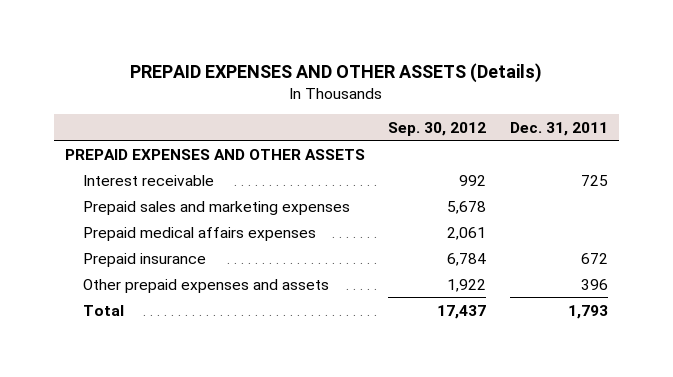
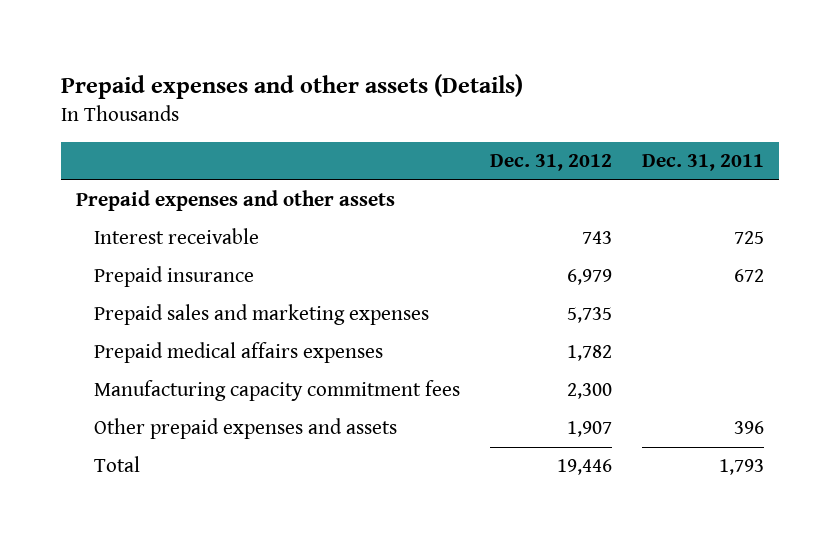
[130,62,543,83] PREPAID EXPENSES AND OTHER ASSETS (Details) -> [61,74,524,100] Prepaid expenses and other assets (Details)
[388,121,487,136] Sep. 30, 2012 -> none
none -> [489,153,612,171] Dec. 31, 2012
[65,148,366,160] PREPAID EXPENSES AND OTHER ASSETS -> [76,190,396,212] Prepaid expenses and other assets
[82,252,206,267] Prepaid insurance -> [93,266,254,288] Prepaid insurance
none -> [93,380,460,402] Manufacturing capacity commitment fees

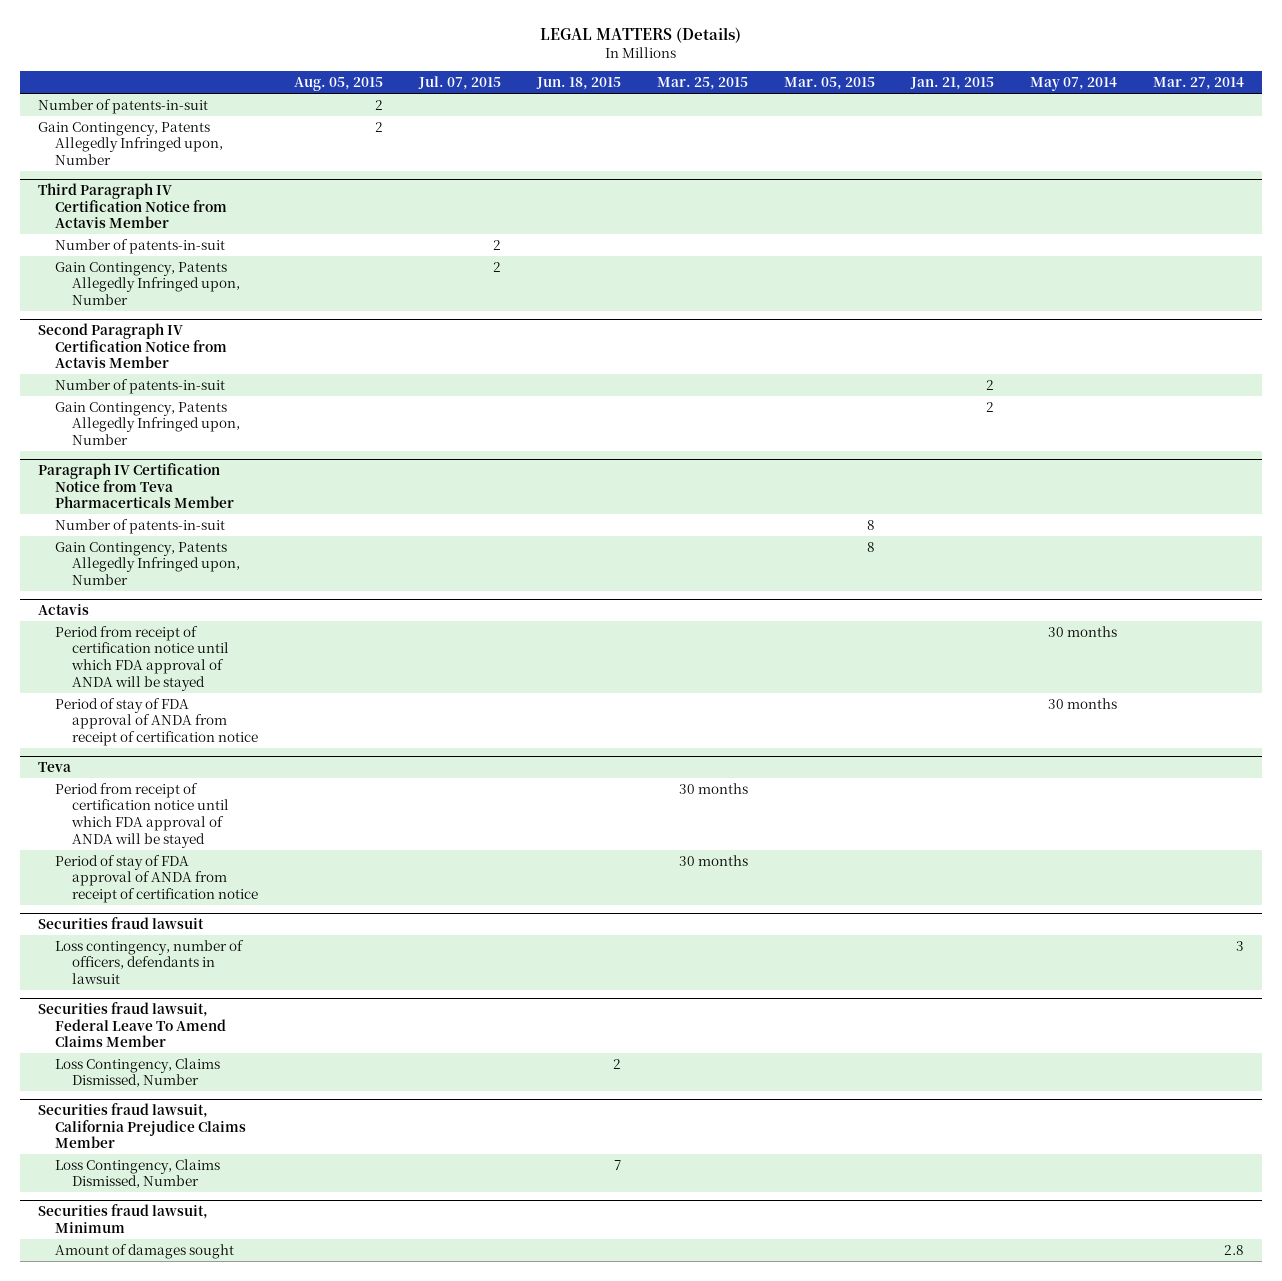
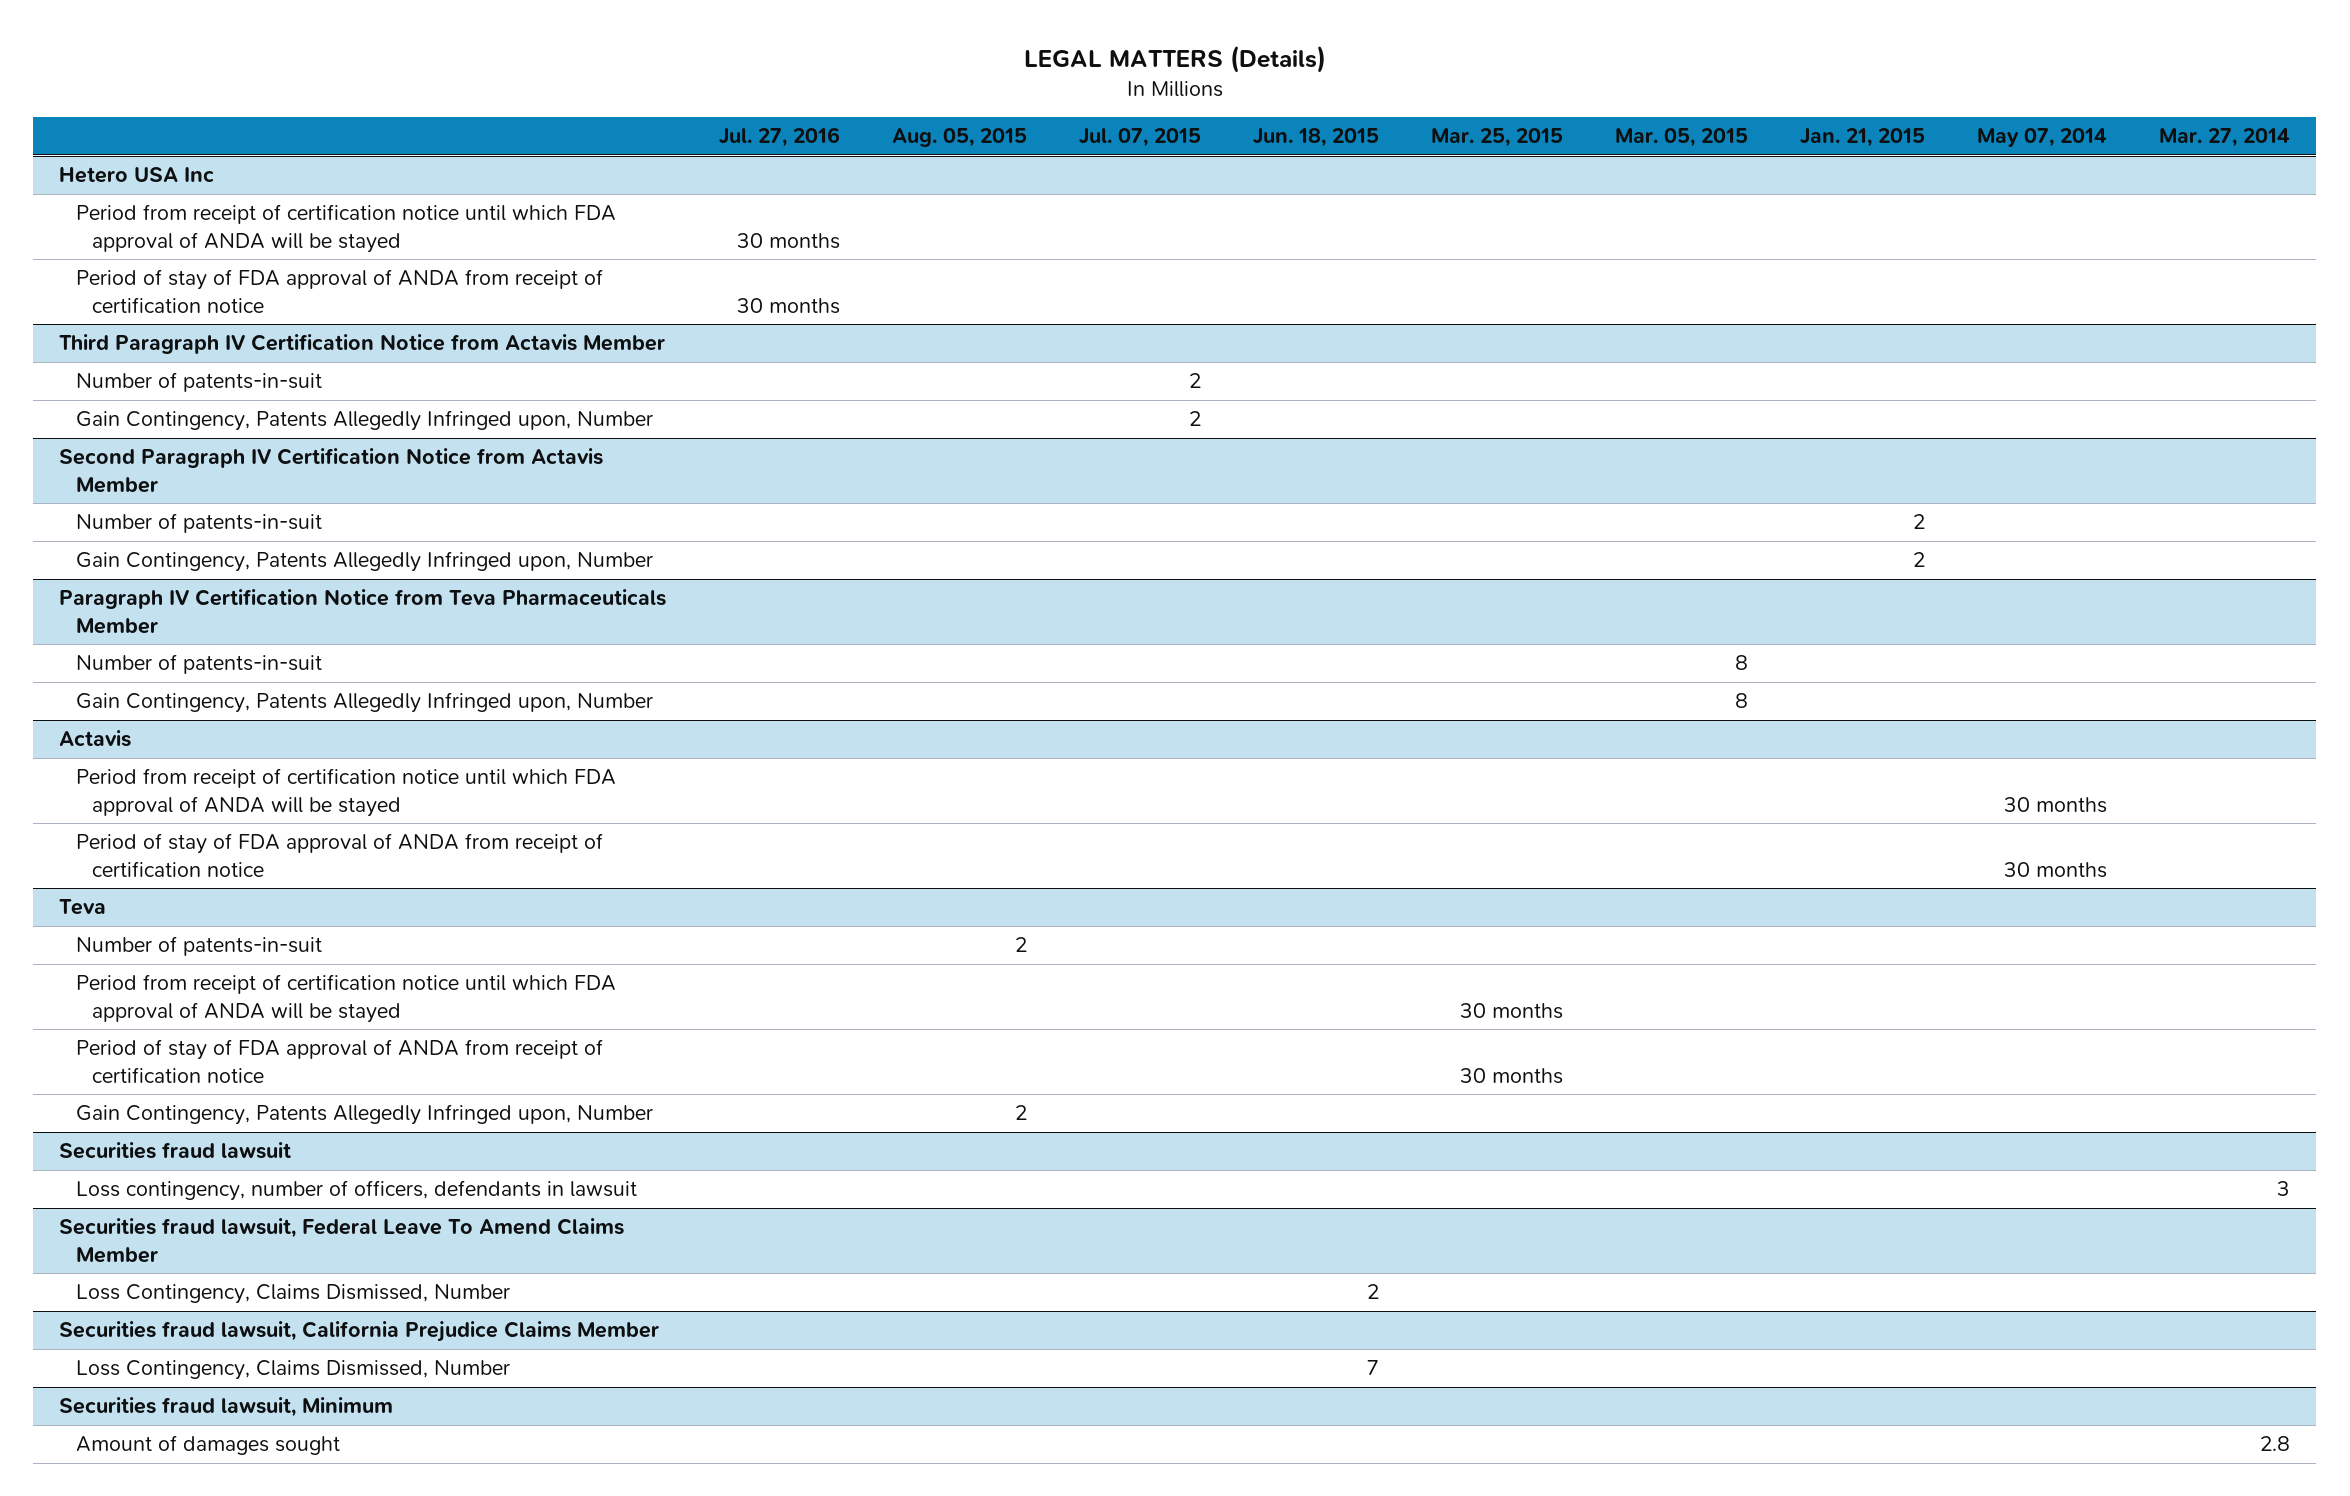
none -> [718,127,840,148] Jul. 27, 2016
[37,98,208,114] Number of patents-in-suit -> none
[37,121,223,166] Gain Contingency, Patents Allegedly Infringed upon, Number -> none
none -> [59,167,215,184] Hetero USA Inc
none -> [75,204,616,253] Period from receipt of certification notice until which FDA approval of ANDA will be stayed
none -> [75,269,603,313] Period of stay of FDA approval of ANDA from receipt of certification notice
[37,463,234,509] Paragraph IV Certification Notice from Teva Pharmacerticals Member -> [59,589,667,634] Paragraph IV Certification Notice from Teva Pharmaceuticals Member
none -> [75,936,322,957] Number of patents-in-suit
none -> [75,1104,653,1126] Gain Contingency, Patents Allegedly Infringed upon, Number

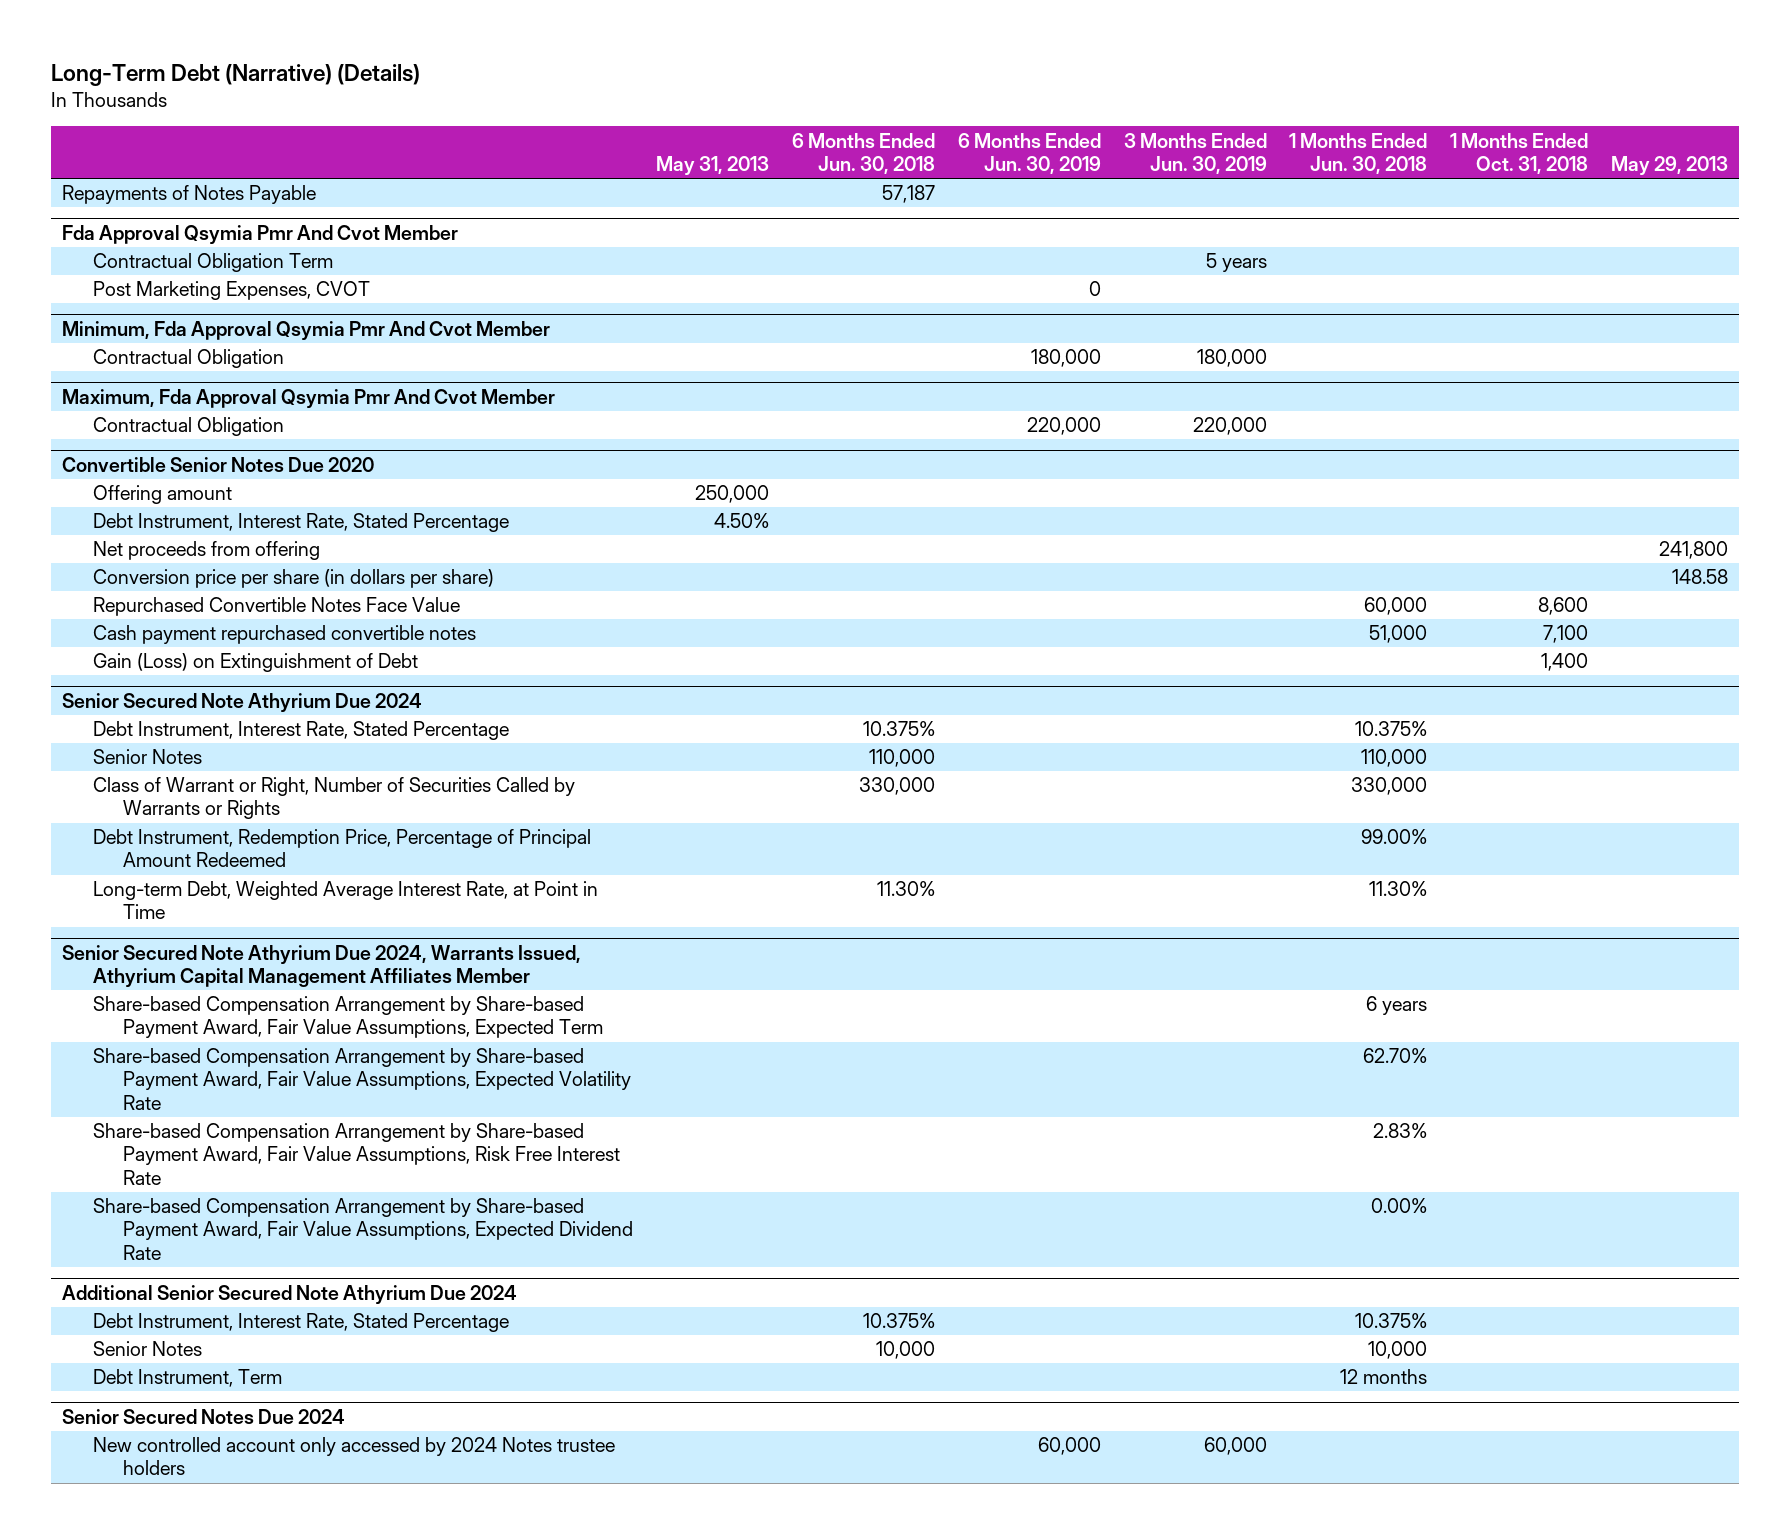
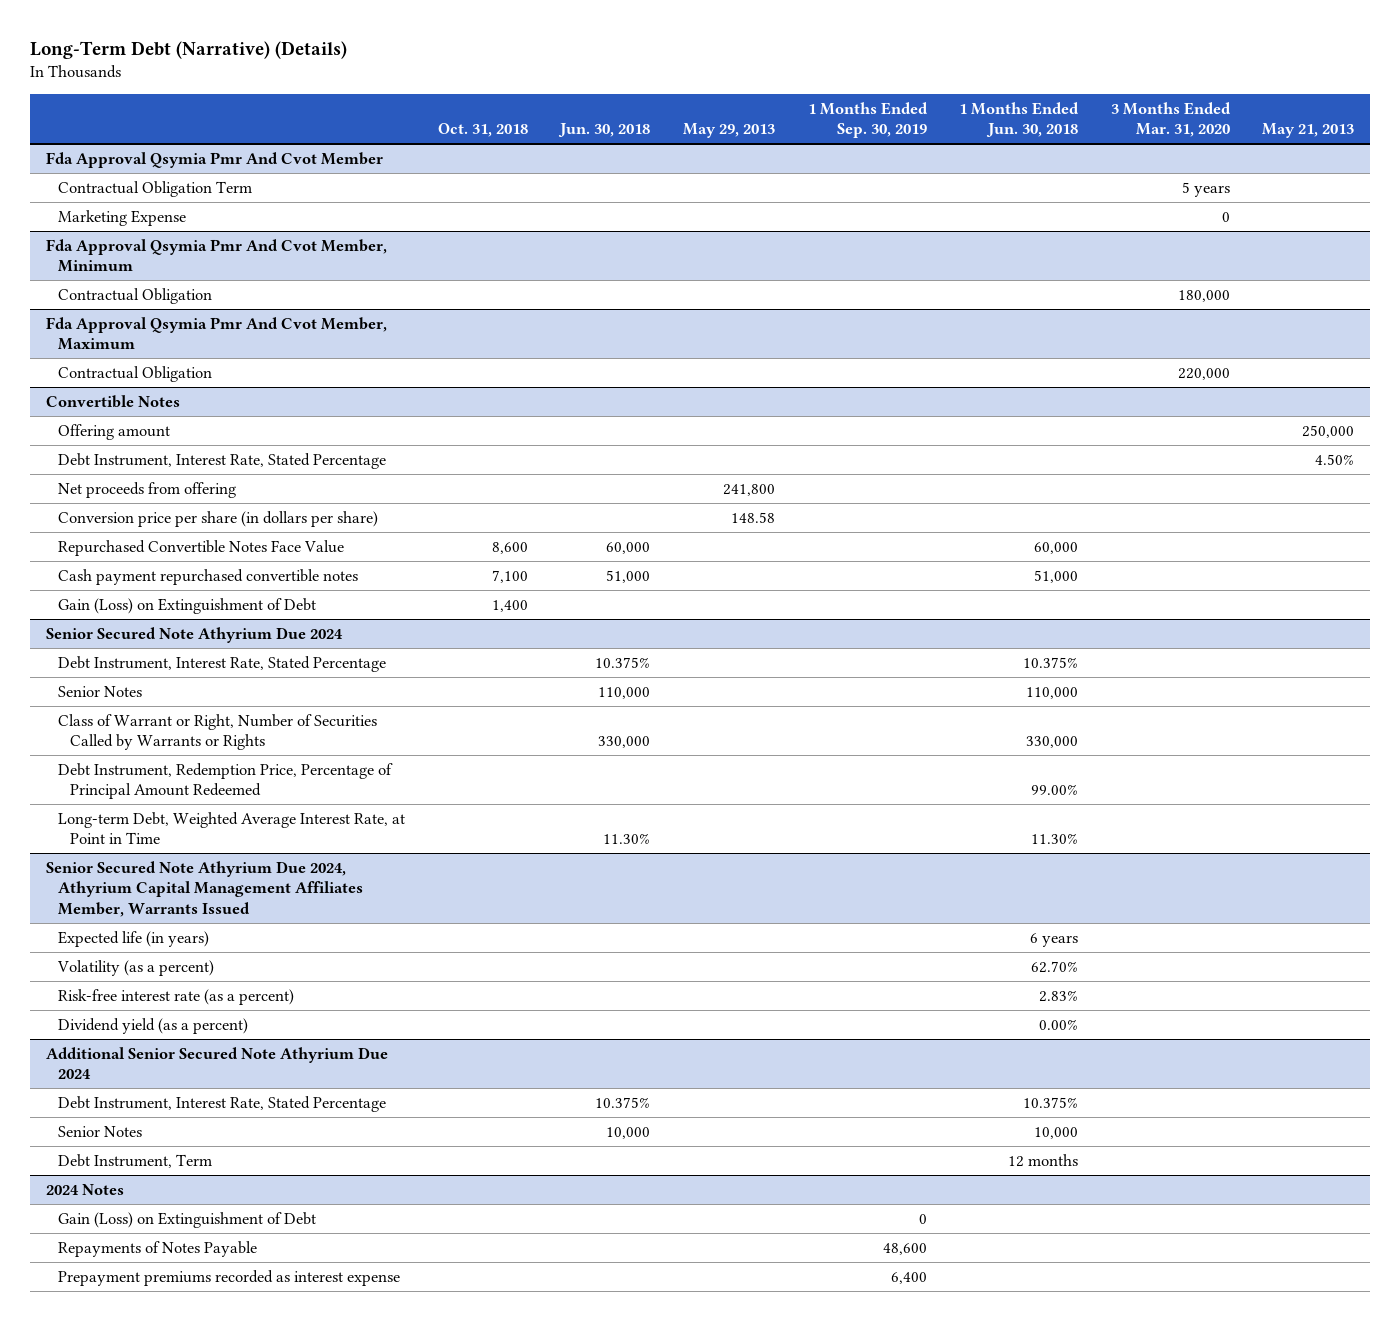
[656,155,770,175] May 31, 2013 -> none
[792,132,936,174] 6 Months Ended Jun. 30, 2018 -> none
[957,132,1101,174] 6 Months Ended Jun. 30, 2019 -> none
[1123,132,1267,174] 3 Months Ended Jun. 30, 2019 -> none
[1450,132,1589,174] 1 Months Ended Oct. 31, 2018 -> none
none -> [437,123,528,138] Oct. 31, 2018
none -> [558,123,651,138] Jun. 30, 2018
none -> [807,101,928,139] 1 Months Ended Sep. 30, 2019
none -> [1110,101,1231,138] 3 Months Ended Mar. 31, 2020
none -> [1262,123,1355,139] May 21, 2013
[62,185,317,205] Repayments of Notes Payable -> none
[92,281,370,301] Post Marketing Expenses, CVOT -> [58,209,187,226] Marketing Expense
[62,320,551,340] Minimum, Fda Approval Qsymia Pmr And Cvot Member -> [46,238,388,273] Fda Approval Qsymia Pmr And Cvot Member, Minimum
[62,388,556,408] Maximum, Fda Approval Qsymia Pmr And Cvot Member -> [46,316,388,351] Fda Approval Qsymia Pmr And Cvot Member, Maximum
[62,456,375,472] Convertible Senior Notes Due 2020 -> [46,394,181,408] Convertible Notes
[62,944,582,988] Senior Secured Note Athyrium Due 2024, Warrants Issued, Athyrium Capital Management Affiliates Member -> [46,860,364,917] Senior Secured Note Athyrium Due 2024, Athyrium Capital Management Affiliates Member, Warrants Issued
[92,996,604,1039] Share-based Compensation Arrangement by Share-based Payment Award, Fair Value Assumptions, Expected Term -> [58,930,210,947] Expected life (in years)
[92,1048,632,1110] Share-based Compensation Arrangement by Share-based Payment Award, Fair Value Assumptions, Expected Volatility Rate -> [57,959,215,976] Volatility (as a percent)
[92,1123,621,1185] Share-based Compensation Arrangement by Share-based Payment Award, Fair Value Assumptions, Risk Free Interest Rate -> [58,988,295,1005] Risk-free interest rate (as a percent)
[92,1198,634,1260] Share-based Compensation Arrangement by Share-based Payment Award, Fair Value Assumptions, Expected Dividend Rate -> [58,1017,249,1034] Dividend yield (as a percent)
[92,1437,615,1476] New controlled account only accessed by 2024 Notes trustee holders -> none
[62,1408,346,1424] Senior Secured Notes Due 2024 -> [46,1183,125,1195] 2024 Notes
none -> [58,1211,317,1228] Gain (Loss) on Extinguishment of Debt
none -> [58,1240,258,1257] Repayments of Notes Payable
none -> [58,1269,401,1286] Prepayment premiums recorded as interest expense

